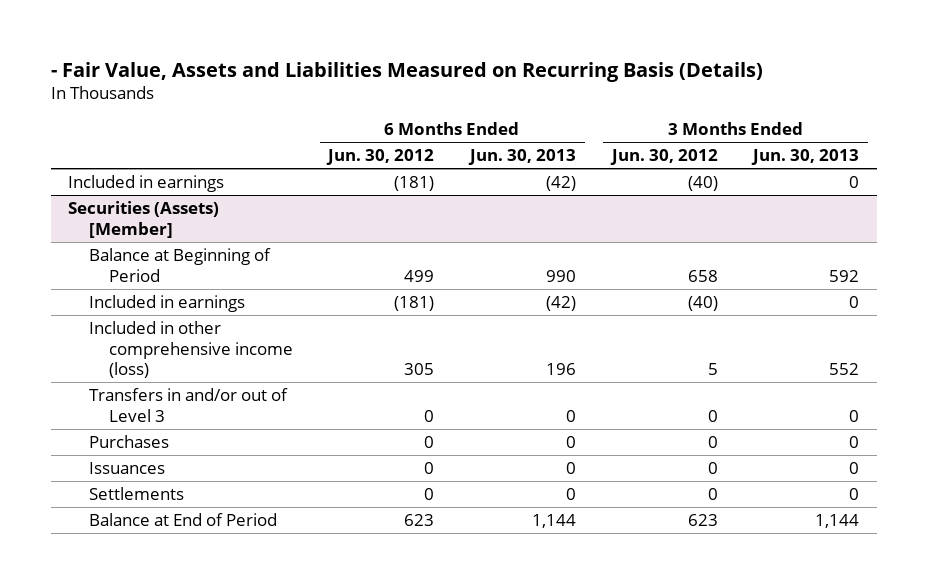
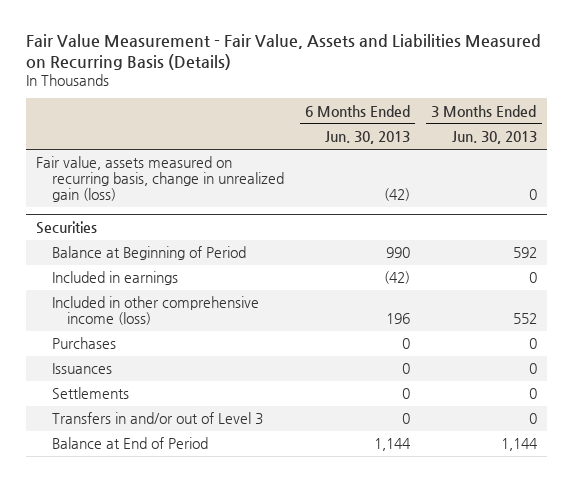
[50,61,763,82] - Fair Value, Assets and Liabilities Measured on Recurring Basis (Details) -> [25,34,541,71] Fair Value Measurement - Fair Value, Assets and Liabilities Measured on Recurring Basis (Details)
[326,149,435,166] Jun. 30, 2012 -> none
[609,149,718,166] Jun. 30, 2012 -> none
[68,174,225,192] Included in earnings -> none
[68,200,220,238] Securities (Assets) [Member] -> none
none -> [36,156,284,203] Fair value, assets measured on recurring basis, change in unrealized gain (loss)
none -> [36,221,98,235] Securities
[88,387,288,422] Transfers in and/or out of Level 3 -> none
none -> [51,412,263,426] Transfers in and/or out of Level 3

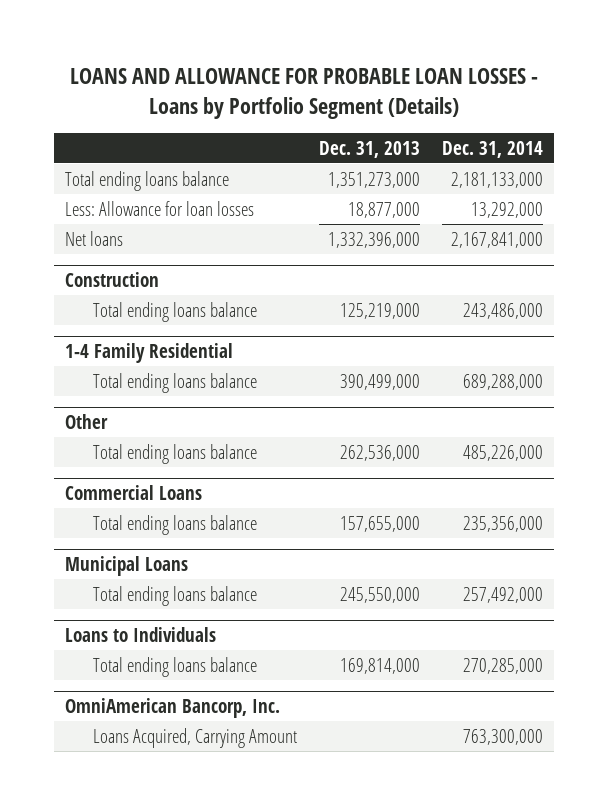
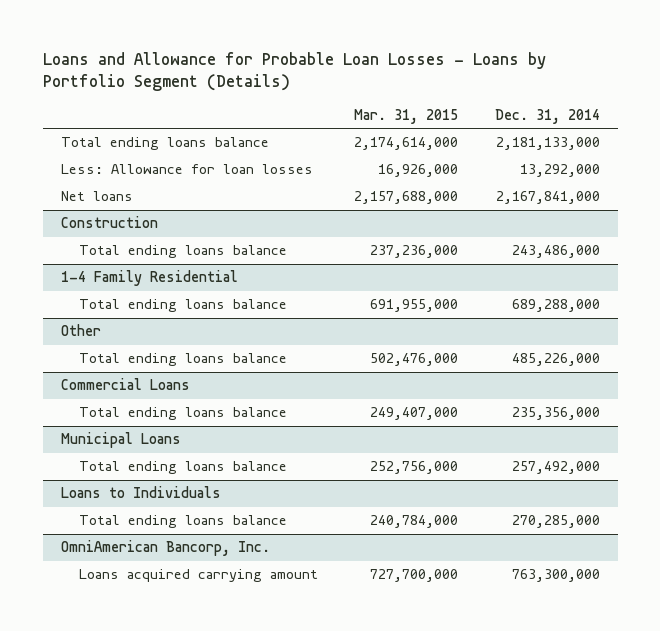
[69,68,538,120] LOANS AND ALLOWANCE FOR PROBABLE LOAN LOSSES - Loans by Portfolio Segment (Details) -> [42,51,546,92] Loans and Allowance for Probable Loan Losses - Loans by Portfolio Segment (Details)
[318,140,420,158] Dec. 31, 2013 -> none
none -> [354,109,459,125] Mar. 31, 2015
[93,727,298,748] Loans Acquired, Carrying Amount -> [78,569,318,583] Loans acquired carrying amount

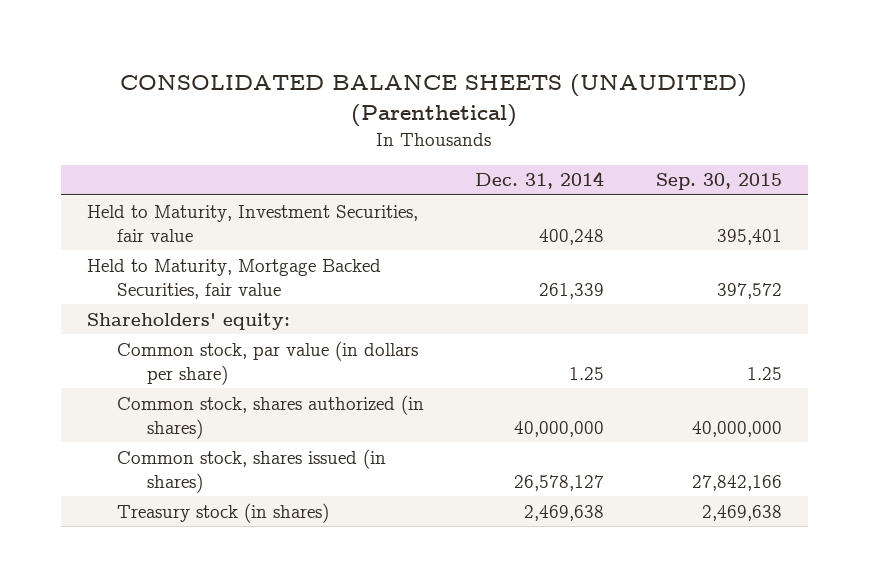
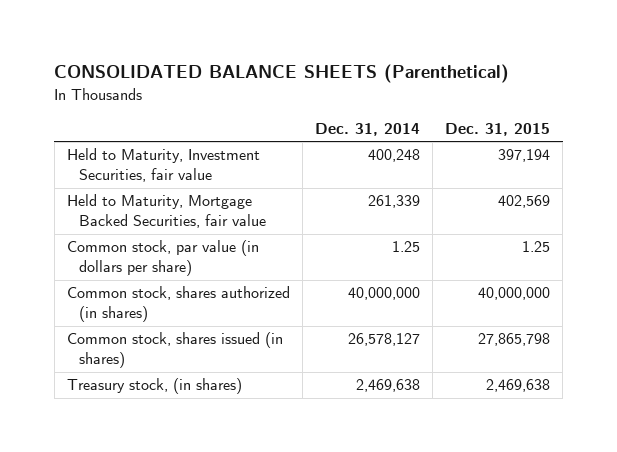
[120,74,748,128] CONSOLIDATED BALANCE SHEETS (UNAUDITED) (Parenthetical) -> [54,64,510,84] CONSOLIDATED BALANCE SHEETS (Parenthetical)
[656,173,783,191] Sep. 30, 2015 -> none
none -> [445,122,551,136] Dec. 31, 2015
[86,312,290,330] Shareholders' equity: -> none
[116,502,329,523] Treasury stock (in shares) -> [66,378,242,395] Treasury stock, (in shares)

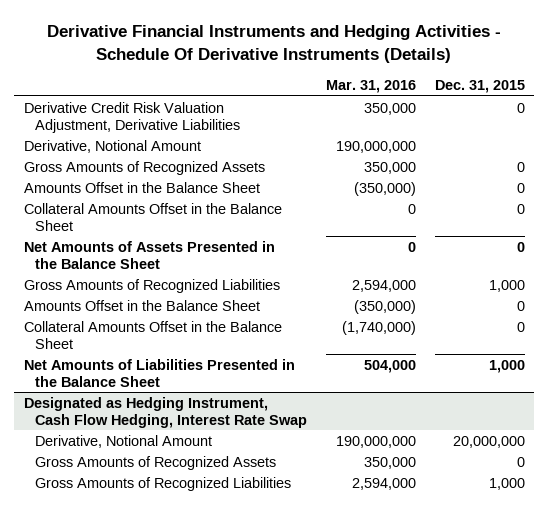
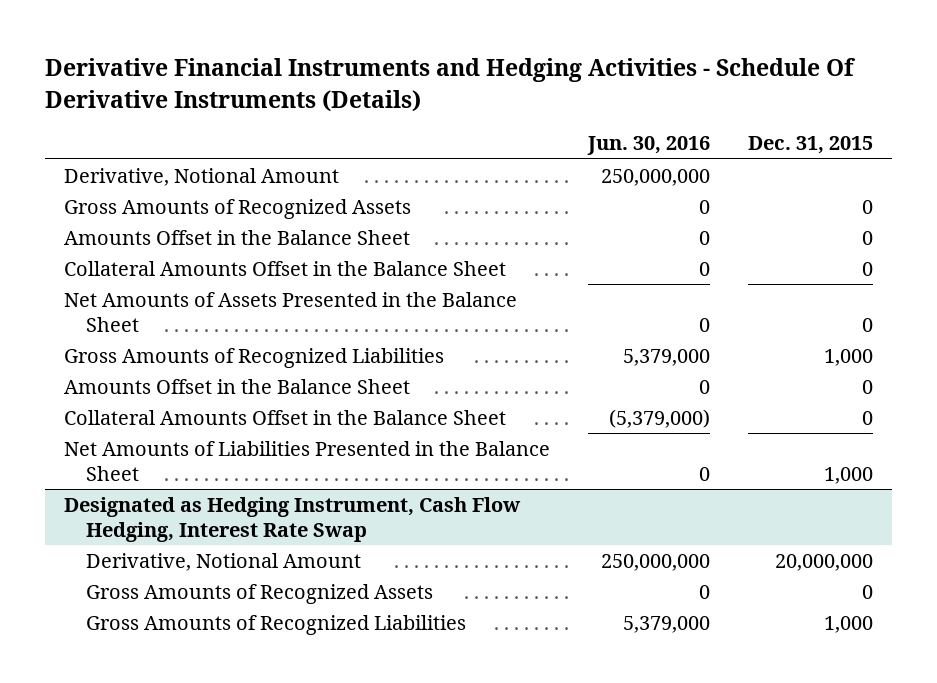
[325,80,416,94] Mar. 31, 2016 -> none
none -> [586,136,710,156] Jun. 30, 2016
[23,101,240,133] Derivative Credit Risk Valuation Adjustment, Derivative Liabilities -> none

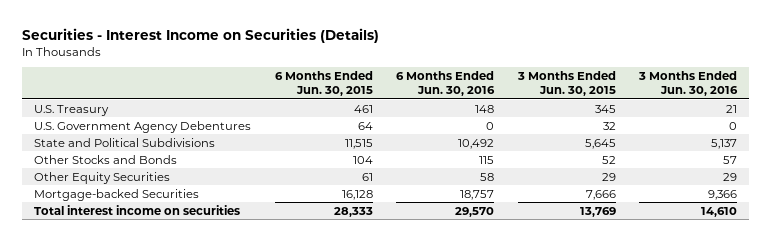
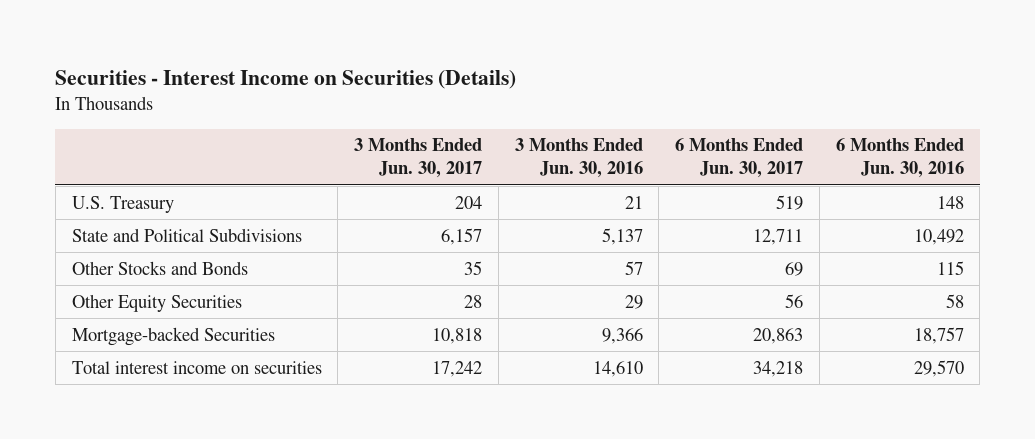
[274,71,373,97] 6 Months Ended Jun. 30, 2015 -> none
[516,71,616,97] 3 Months Ended Jun. 30, 2015 -> none
none -> [354,138,483,179] 3 Months Ended Jun. 30, 2017
none -> [675,138,804,179] 6 Months Ended Jun. 30, 2017
[34,120,252,133] U.S. Government Agency Debentures -> none

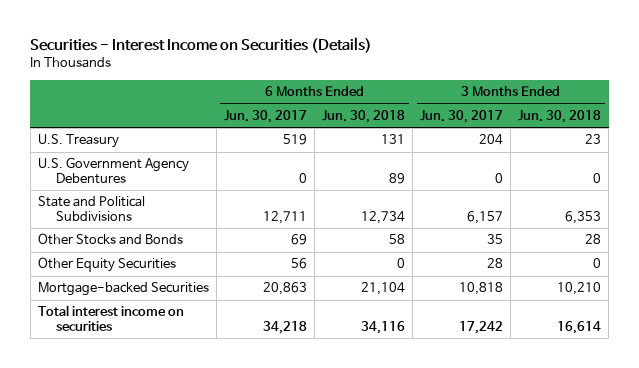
[514,138,643,179] 3 Months Ended Jun. 30, 2016 -> none
[835,138,964,179] 6 Months Ended Jun. 30, 2016 -> none
none -> [322,110,406,124] Jun. 30, 2018
none -> [518,110,602,124] Jun. 30, 2018
none -> [37,157,189,185] U.S. Government Agency Debentures

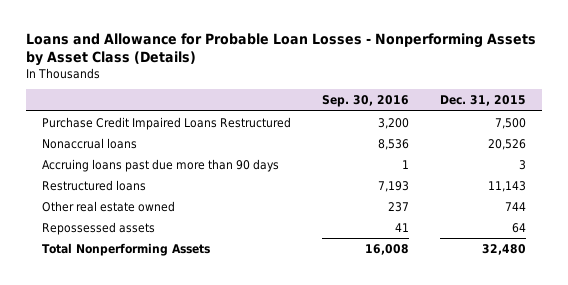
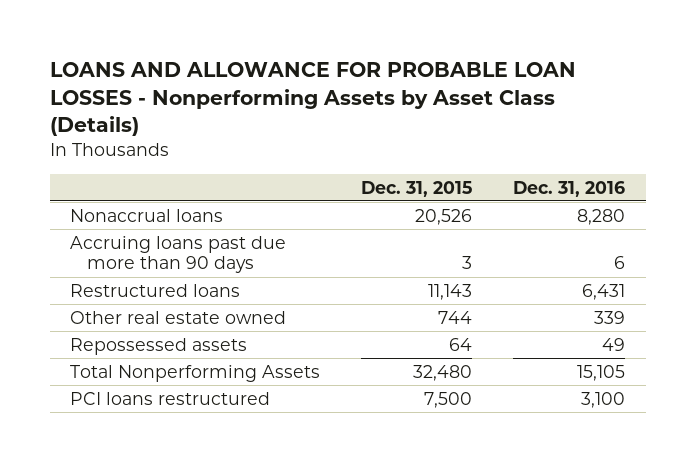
[26,33,537,67] Loans and Allowance for Probable Loan Losses - Nonperforming Assets by Asset Class (Details) -> [49,62,576,137] LOANS AND ALLOWANCE FOR PROBABLE LOAN LOSSES - Nonperforming Assets by Asset Class (Details)
[322,95,410,108] Sep. 30, 2016 -> none
none -> [513,180,626,197] Dec. 31, 2016
[41,116,291,130] Purchase Credit Impaired Loans Restructured -> none
none -> [70,391,271,405] PCI loans restructured

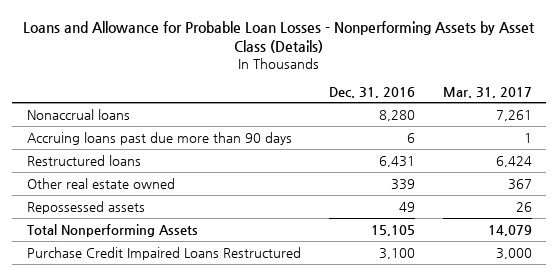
[49,62,576,137] LOANS AND ALLOWANCE FOR PROBABLE LOAN LOSSES - Nonperforming Assets by Asset Class (Details) -> [23,20,536,53] Loans and Allowance for Probable Loan Losses - Nonperforming Assets by Asset Class (Details)
[361,180,473,197] Dec. 31, 2015 -> none
none -> [443,86,533,98] Mar. 31, 2017
[70,391,271,405] PCI loans restructured -> [26,246,301,260] Purchase Credit Impaired Loans Restructured

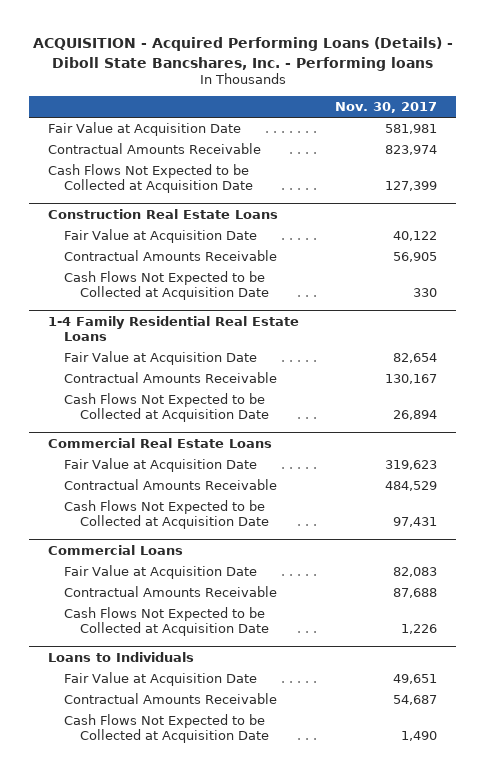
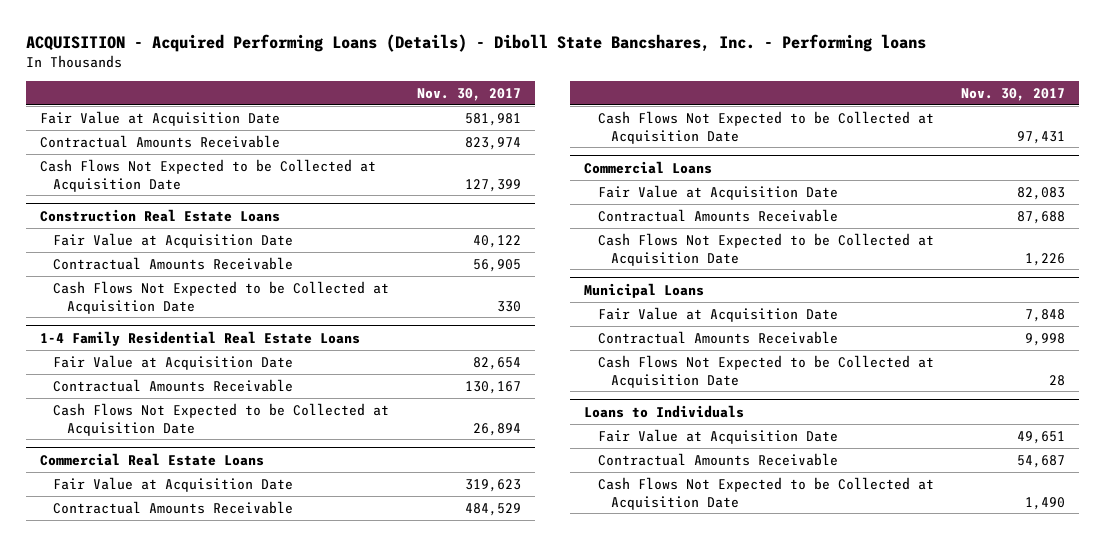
none -> [583,282,704,298] Municipal Loans
none -> [597,306,838,322] Fair Value at Acquisition Date
none -> [597,330,838,344] Contractual Amounts Receivable
none -> [597,354,934,388] Cash Flows Not Expected to be Collected at Acquisition Date

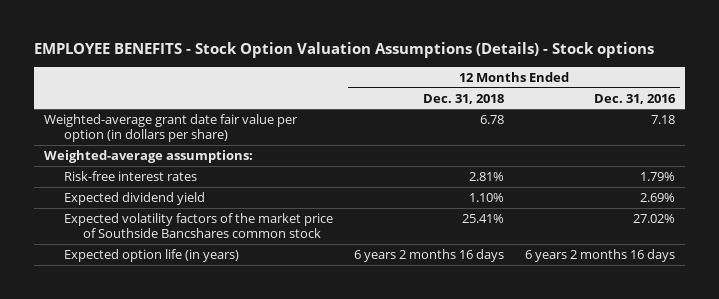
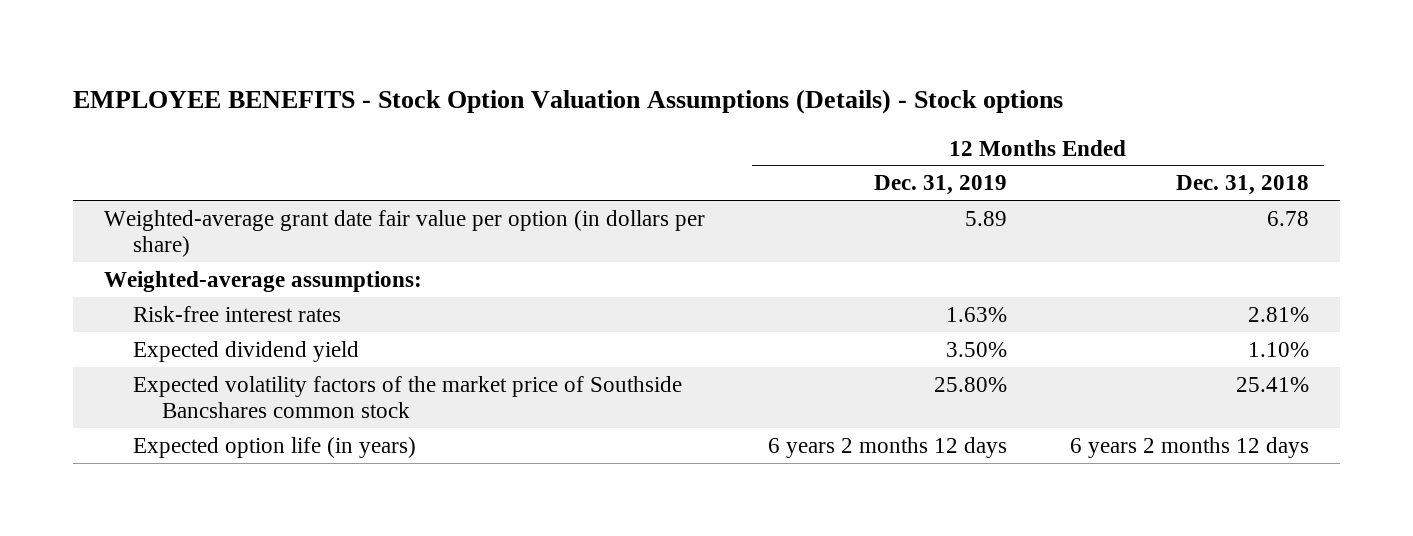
[593,93,676,104] Dec. 31, 2016 -> none
none -> [874,175,1008,196] Dec. 31, 2019
[353,248,504,262] 6 years 2 months 16 days -> [1069,436,1309,458] 6 years 2 months 12 days

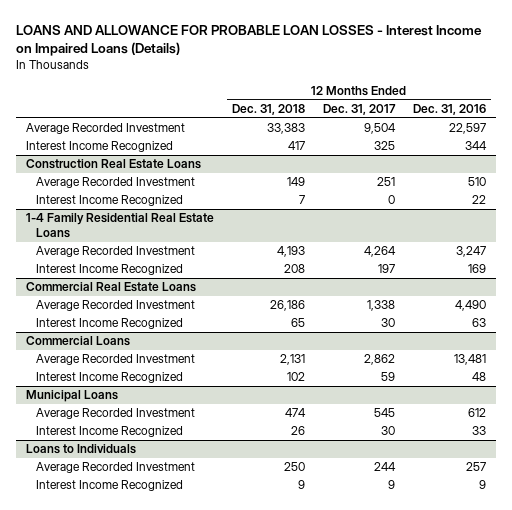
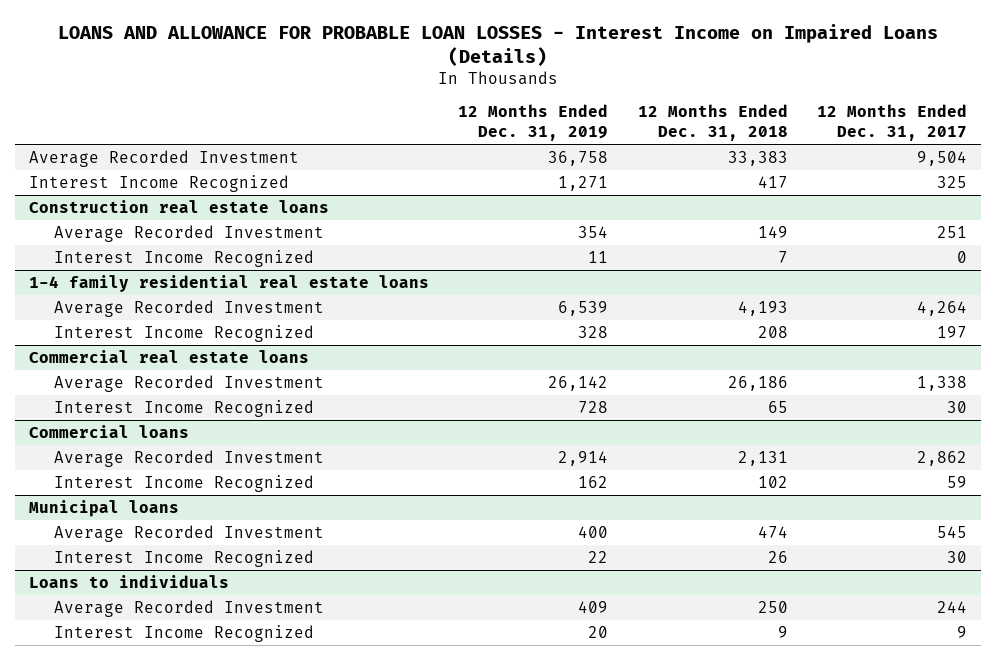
[413,103,487,115] Dec. 31, 2016 -> none
none -> [458,104,609,142] 12 Months Ended Dec. 31, 2019
[25,159,201,170] Construction Real Estate Loans -> [29,199,330,213] Construction real estate loans
[25,213,214,238] 1-4 Family Residential Real Estate Loans -> [29,274,430,292] 1-4 family residential real estate loans
[25,282,196,293] Commercial Real Estate Loans -> [29,349,310,363] Commercial real estate loans
[25,336,130,347] Commercial Loans -> [29,424,190,438] Commercial loans
[25,390,118,403] Municipal Loans -> [29,499,180,517] Municipal loans
[25,444,136,455] Loans to Individuals -> [29,574,230,588] Loans to individuals

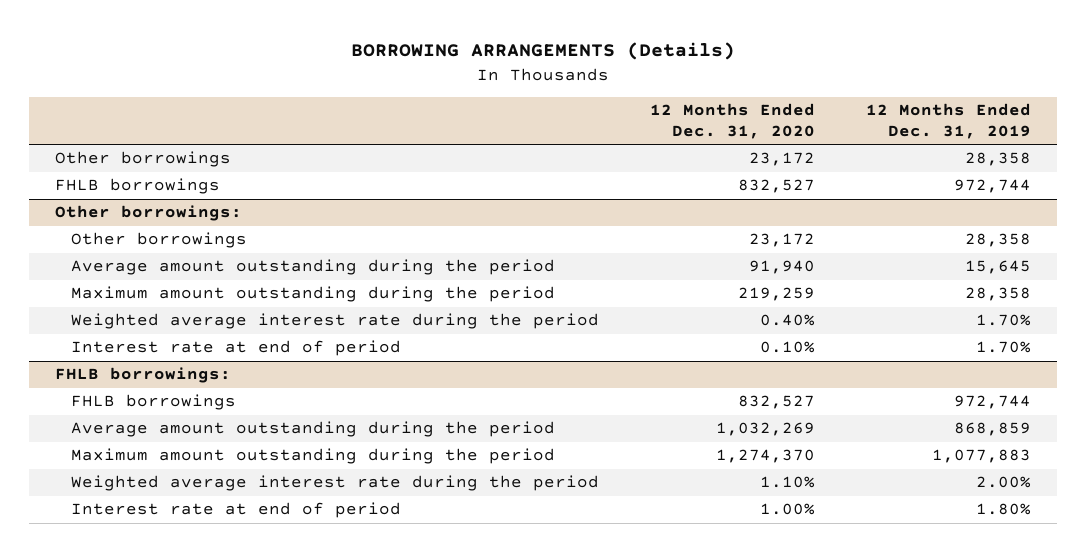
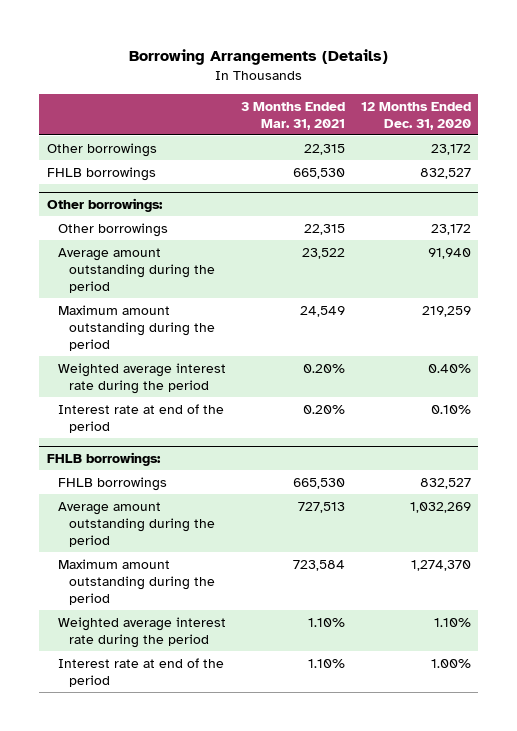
[351,42,736,61] BORROWING ARRANGEMENTS (Details) -> [128,48,388,65] Borrowing Arrangements (Details)
[866,103,1032,140] 12 Months Ended Dec. 31, 2019 -> none
none -> [241,101,346,130] 3 Months Ended Mar. 31, 2021
[71,340,402,357] Interest rate at end of period -> [57,403,224,433] Interest rate at end of the period
[71,502,402,519] Interest rate at end of period -> [57,657,224,687] Interest rate at end of the period

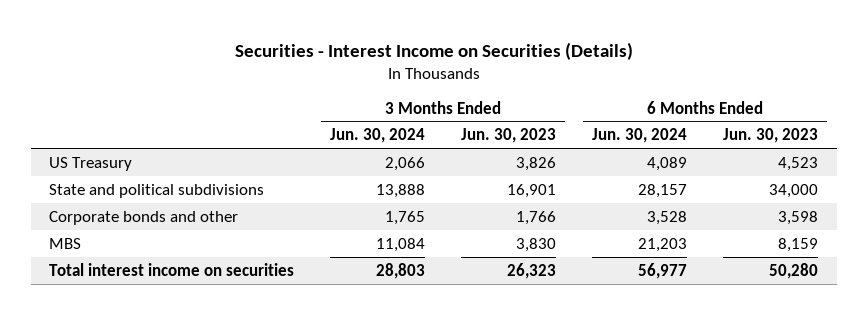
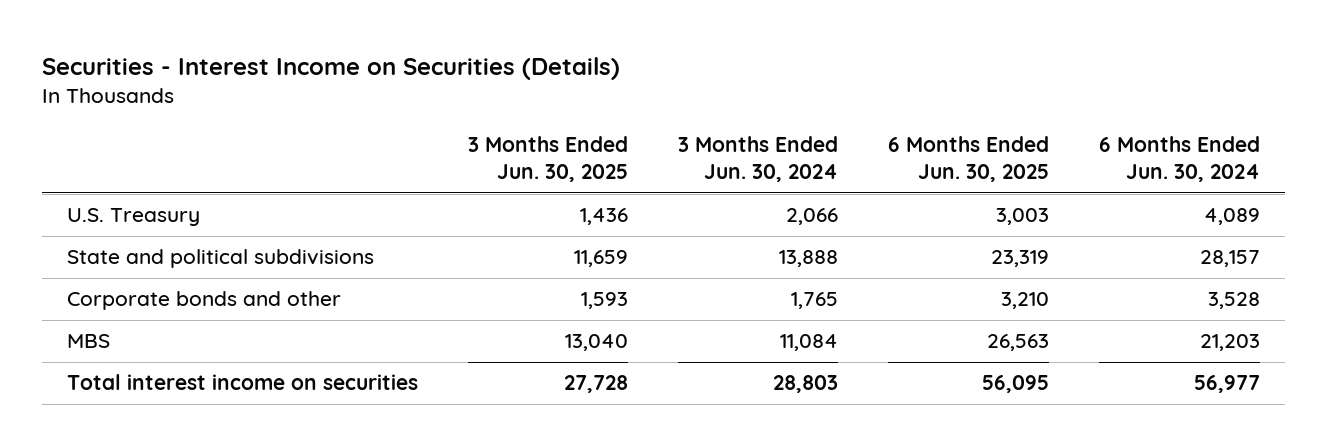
[461,128,557,144] Jun. 30, 2023 -> none
[723,128,819,144] Jun. 30, 2023 -> none
none -> [468,136,629,183] 3 Months Ended Jun. 30, 2025
none -> [888,136,1050,183] 6 Months Ended Jun. 30, 2025
[49,156,133,171] US Treasury -> [67,208,201,227] U.S. Treasury

